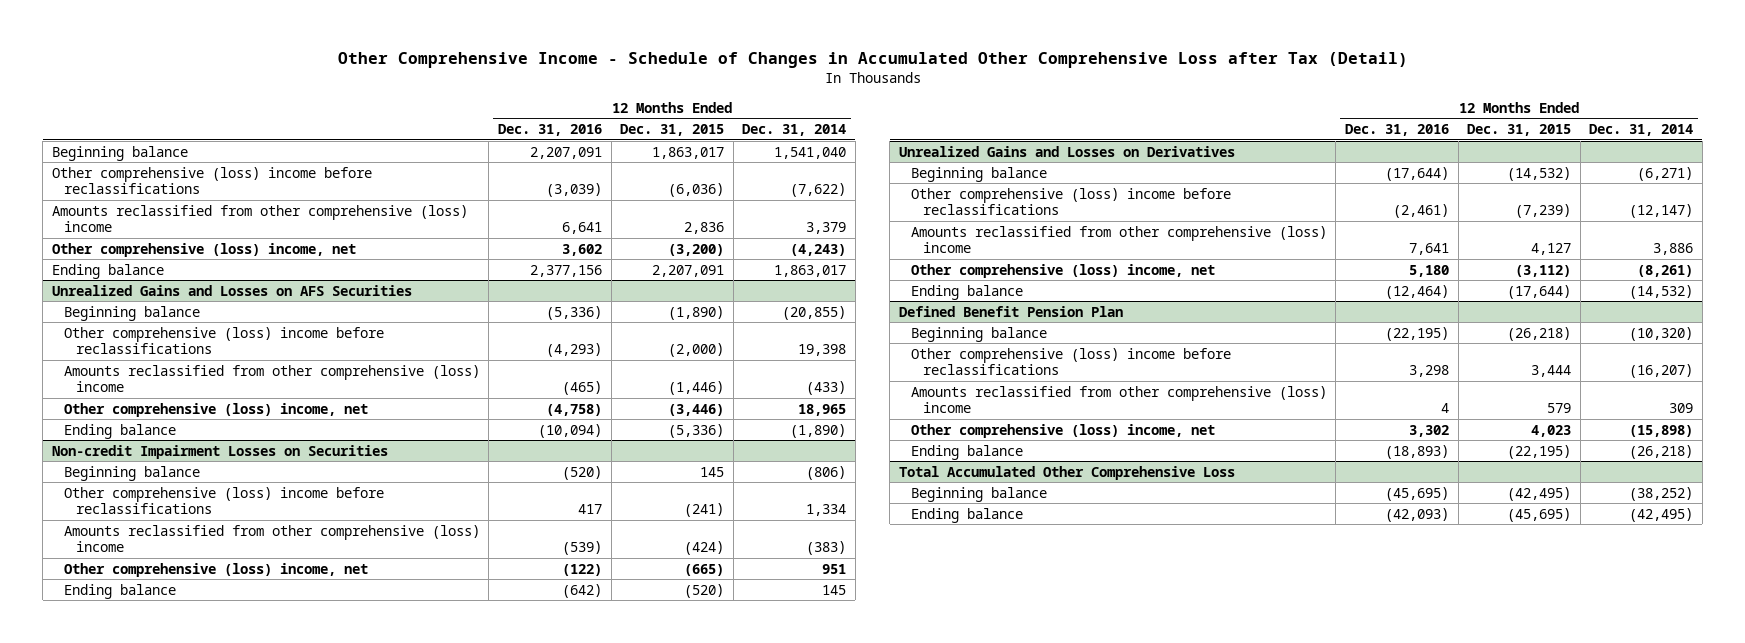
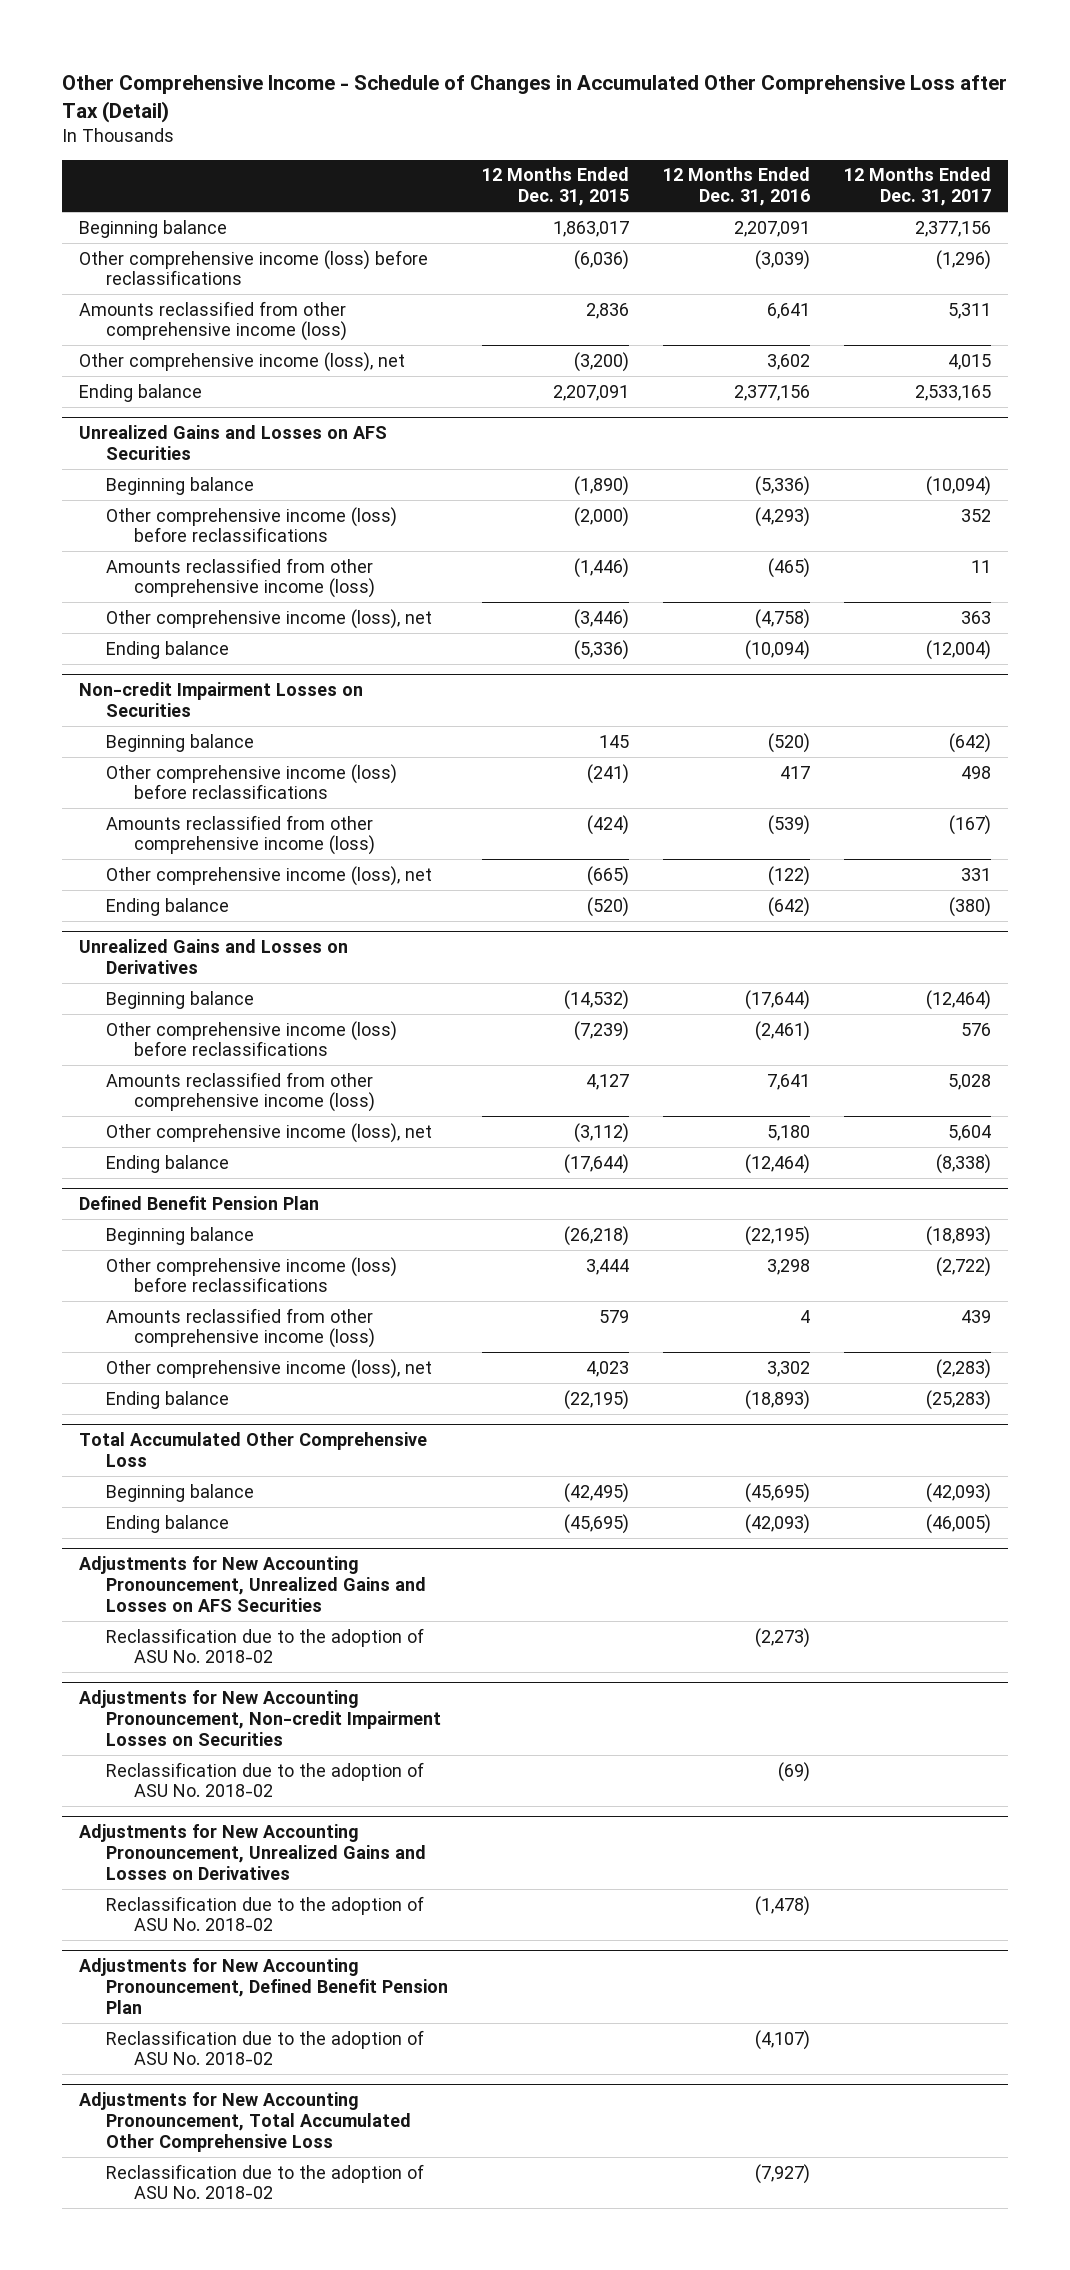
[742,124,847,137] Dec. 31, 2014 -> none
none -> [844,167,992,207] 12 Months Ended Dec. 31, 2017
[51,166,372,195] Other comprehensive (loss) income before reclassifications -> [79,249,429,286] Other comprehensive income (loss) before reclassifications
[51,204,468,233] Amounts reclassified from other comprehensive (loss) income -> [79,300,348,342] Amounts reclassified from other comprehensive income (loss)
[51,242,356,257] Other comprehensive (loss) income, net -> [79,351,406,372] Other comprehensive income (loss), net
[63,326,384,355] Other comprehensive (loss) income before reclassifications -> [106,506,398,543] Other comprehensive income (loss) before reclassifications
[63,364,480,393] Amounts reclassified from other comprehensive (loss) income -> [106,557,375,599] Amounts reclassified from other comprehensive income (loss)
[63,402,368,417] Other comprehensive (loss) income, net -> [106,608,433,629] Other comprehensive income (loss), net
[63,486,384,515] Other comprehensive (loss) income before reclassifications -> [106,763,398,800] Other comprehensive income (loss) before reclassifications
[63,524,480,553] Amounts reclassified from other comprehensive (loss) income -> [106,814,375,856] Amounts reclassified from other comprehensive income (loss)
[63,562,368,577] Other comprehensive (loss) income, net -> [106,865,433,886] Other comprehensive income (loss), net
[910,187,1231,216] Other comprehensive (loss) income before reclassifications -> [106,1020,398,1057] Other comprehensive income (loss) before reclassifications
[910,225,1327,254] Amounts reclassified from other comprehensive (loss) income -> [106,1071,375,1113] Amounts reclassified from other comprehensive income (loss)
[910,263,1215,278] Other comprehensive (loss) income, net -> [106,1122,433,1143] Other comprehensive income (loss), net
[910,347,1231,376] Other comprehensive (loss) income before reclassifications -> [106,1256,398,1293] Other comprehensive income (loss) before reclassifications
[910,385,1327,414] Amounts reclassified from other comprehensive (loss) income -> [106,1307,375,1349] Amounts reclassified from other comprehensive income (loss)
[910,423,1215,438] Other comprehensive (loss) income, net -> [106,1358,433,1379] Other comprehensive income (loss), net
none -> [79,1556,427,1612] Adjustments for New Accounting Pronouncement, Unrealized Gains and Losses on AFS Securities
none -> [106,1627,425,1664] Reclassification due to the adoption of ASU No. 2018-02
none -> [79,1690,442,1746] Adjustments for New Accounting Pronouncement, Non-credit Impairment Losses on Securities
none -> [106,1761,425,1798] Reclassification due to the adoption of ASU No. 2018-02
none -> [79,1824,427,1880] Adjustments for New Accounting Pronouncement, Unrealized Gains and Losses on Derivatives
none -> [106,1895,425,1932] Reclassification due to the adoption of ASU No. 2018-02
none -> [79,1958,449,2014] Adjustments for New Accounting Pronouncement, Defined Benefit Pension Plan
none -> [106,2029,425,2066] Reclassification due to the adoption of ASU No. 2018-02
none -> [79,2092,412,2152] Adjustments for New Accounting Pronouncement, Total Accumulated Other Comprehensive Loss
none -> [106,2163,425,2200] Reclassification due to the adoption of ASU No. 2018-02

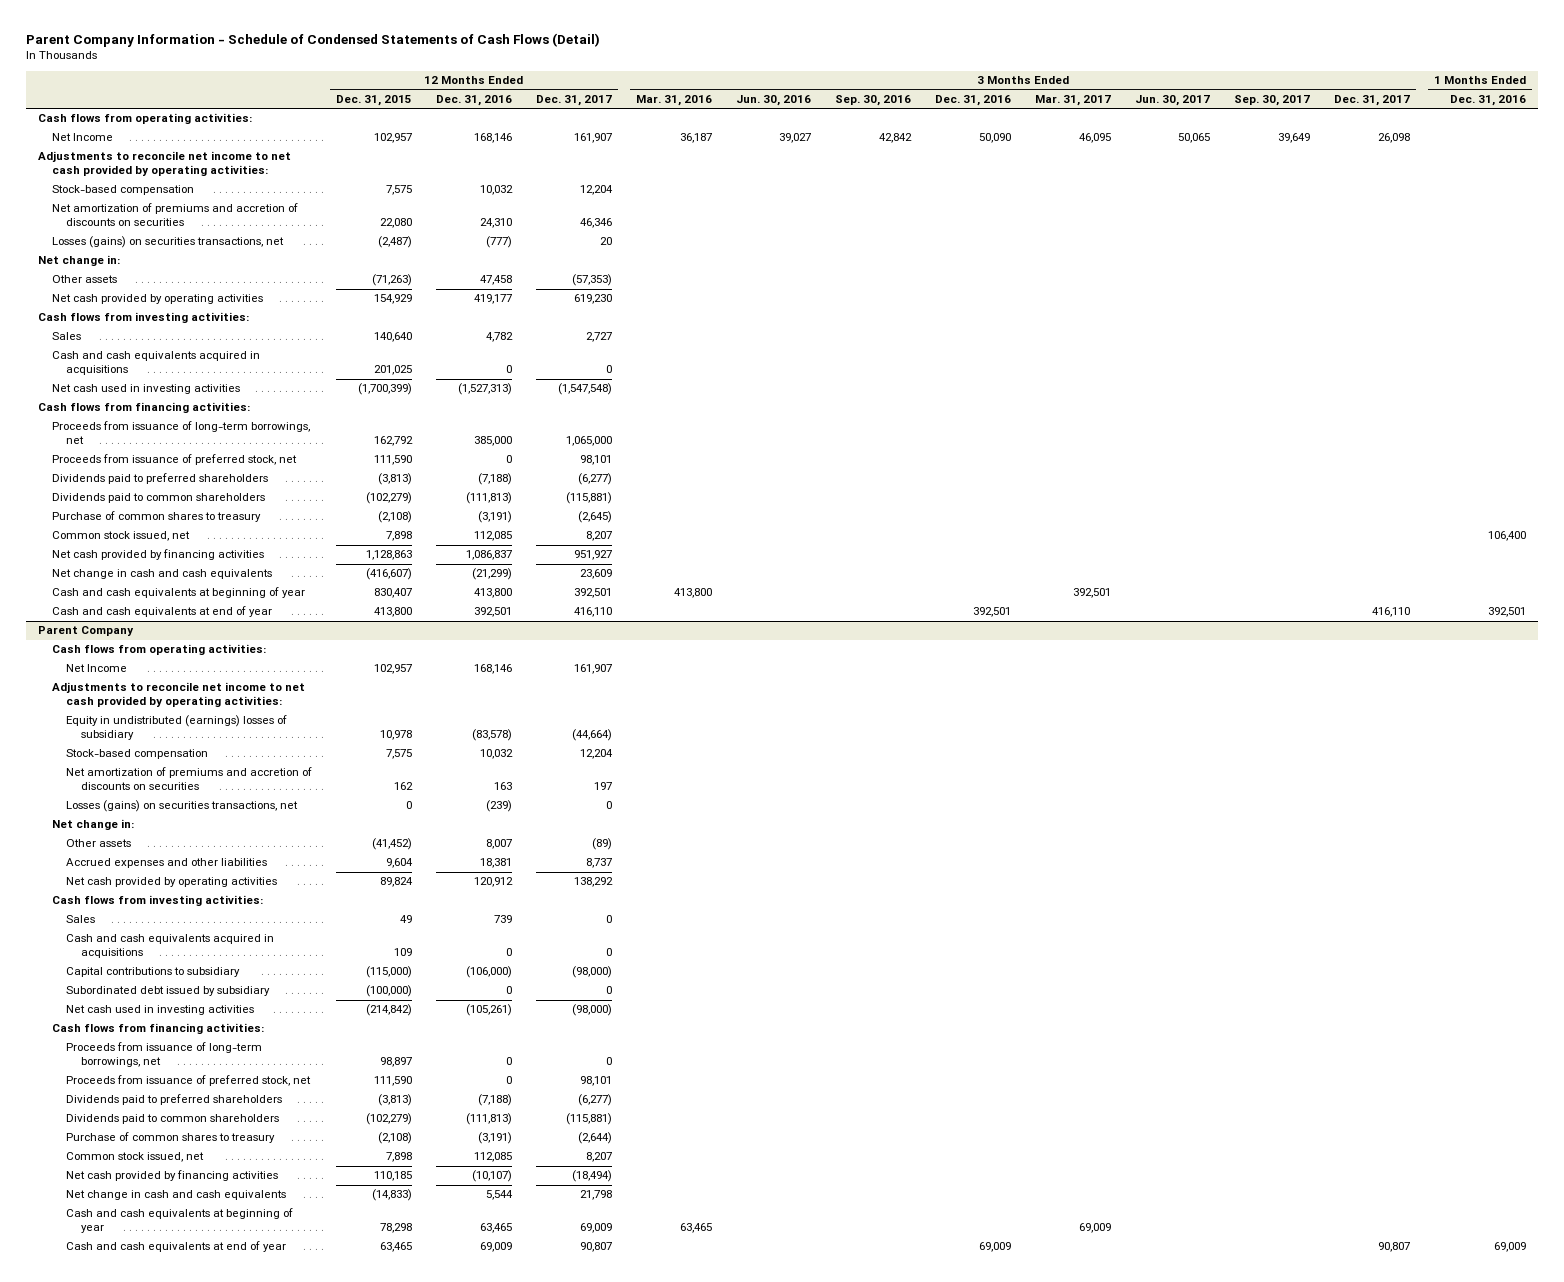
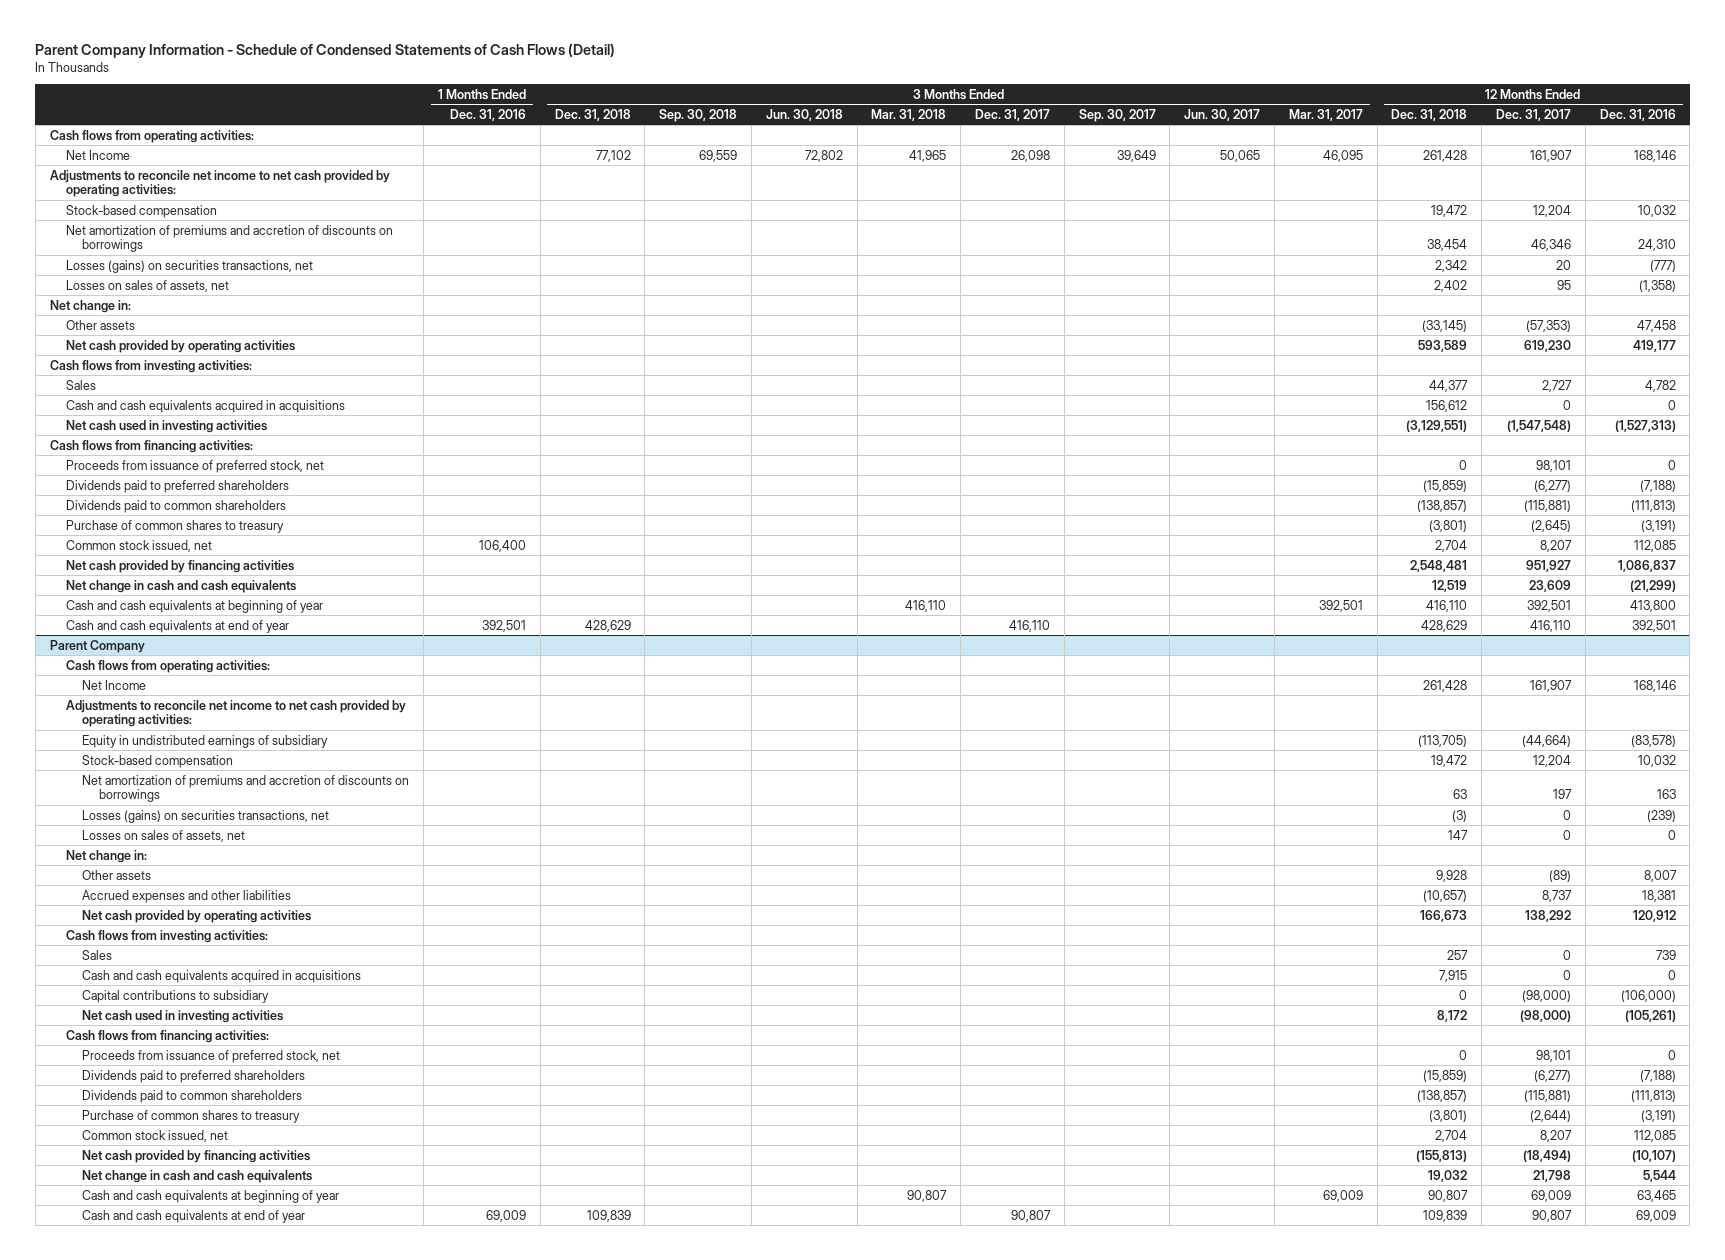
[336,95,413,107] Dec. 31, 2015 -> none
[636,95,713,107] Mar. 31, 2016 -> none
[736,95,812,107] Jun. 30, 2016 -> none
[835,95,912,107] Sep. 30, 2016 -> none
[935,95,1012,107] Dec. 31, 2016 -> none
none -> [554,109,631,122] Dec. 31, 2018
none -> [659,109,738,123] Sep. 30, 2018
none -> [765,109,843,122] Jun. 30, 2018
none -> [871,109,947,122] Mar. 31, 2018
none -> [1391,109,1468,122] Dec. 31, 2018
[52,203,299,227] Net amortization of premiums and accretion of discounts on securities -> [66,224,394,253] Net amortization of premiums and accretion of discounts on borrowings
none -> [66,279,230,292] Losses on sales of assets, net
[52,421,311,445] Proceeds from issuance of long-term borrowings, net -> none
[66,715,288,741] Equity in undistributed (earnings) losses of subsidiary -> [82,734,329,748] Equity in undistributed earnings of subsidiary
[66,767,313,791] Net amortization of premiums and accretion of discounts on securities -> [82,774,410,803] Net amortization of premiums and accretion of discounts on borrowings
none -> [82,829,246,842] Losses on sales of assets, net
[66,986,271,997] Subordinated debt issued by subsidiary -> none
[66,1042,263,1068] Proceeds from issuance of long-term borrowings, net -> none

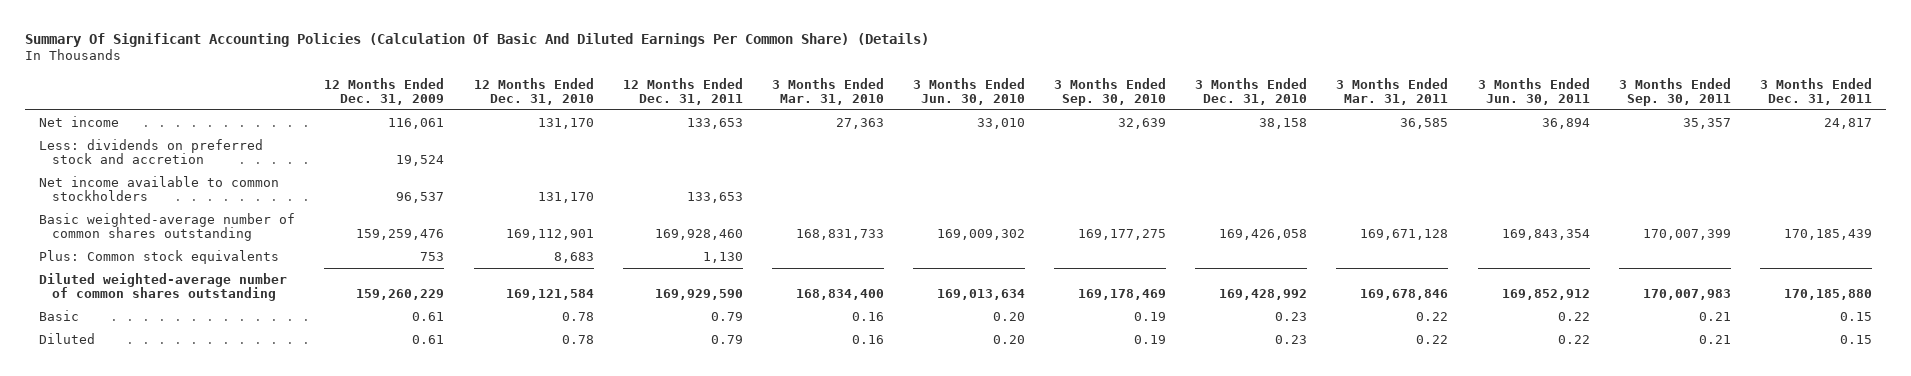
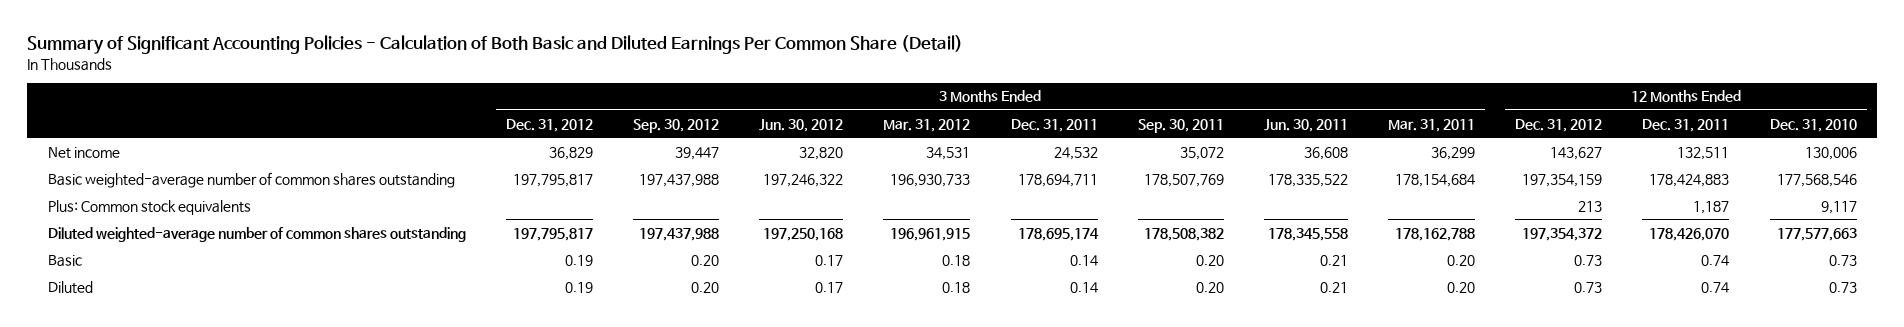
[24,32,929,47] Summary Of Significant Accounting Policies (Calculation Of Basic And Diluted Earnings Per Common Share) (Details) -> [27,35,964,55] Summary of Significant Accounting Policies - Calculation of Both Basic and Diluted Earnings Per Common Share (Detail)
[324,77,445,105] 12 Months Ended Dec. 31, 2009 -> none
[771,77,884,105] 3 Months Ended Mar. 31, 2010 -> none
[913,77,1026,105] 3 Months Ended Jun. 30, 2010 -> none
[1054,77,1167,106] 3 Months Ended Sep. 30, 2010 -> none
[1195,77,1308,105] 3 Months Ended Dec. 31, 2010 -> none
none -> [505,118,593,132] Dec. 31, 2012
none -> [632,118,719,133] Sep. 30, 2012
none -> [759,118,844,132] Jun. 30, 2012
none -> [883,118,971,132] Mar. 31, 2012
none -> [1515,118,1603,132] Dec. 31, 2012
[39,138,264,165] Less: dividends on preferred stock and accretion -> none
[39,175,280,202] Net income available to common stockholders -> none
[537,117,594,129] 131,170 -> [1804,146,1857,160] 130,006
[686,117,743,129] 133,653 -> [1677,146,1730,160] 132,511
[1400,117,1449,129] 36,585 -> [1431,146,1476,160] 36,299
[1541,117,1590,129] 36,894 -> [1303,146,1348,160] 36,608
[1682,117,1731,129] 35,357 -> [1179,146,1224,160] 35,072
[1823,117,1872,129] 24,817 -> [1053,146,1098,160] 24,532
[505,229,594,241] 169,112,901 -> [1776,173,1857,187] 177,568,546
[654,229,743,241] 169,928,460 -> [1649,173,1730,187] 178,424,883
[1360,229,1449,241] 169,671,128 -> [1395,173,1476,187] 178,154,684
[1501,229,1590,241] 169,843,354 -> [1267,173,1348,187] 178,335,522
[1642,229,1731,241] 170,007,399 -> [1143,173,1224,187] 178,507,769
[1783,229,1872,241] 170,185,439 -> [1017,173,1098,187] 178,694,711
[553,251,594,263] 8,683 -> [1820,200,1857,214] 9,117
[702,251,743,263] 1,130 -> [1693,200,1730,214] 1,187
[505,289,594,301] 169,121,584 -> [1776,227,1857,241] 177,577,663
[654,289,743,301] 169,929,590 -> [1649,227,1730,241] 178,426,070
[1360,289,1449,301] 169,678,846 -> [1395,227,1476,241] 178,162,788
[1501,289,1590,301] 169,852,912 -> [1267,227,1348,241] 178,345,558
[1642,289,1731,301] 170,007,983 -> [1143,227,1224,241] 178,508,382
[1783,289,1872,301] 170,185,880 -> [1017,227,1099,241] 178,695,174
[561,311,594,321] 0.78 -> [1828,254,1857,266] 0.73
[710,311,743,321] 0.79 -> [1701,254,1730,266] 0.74
[1416,311,1449,321] 0.22 -> [1447,254,1476,266] 0.20
[1557,311,1590,321] 0.22 -> [1319,254,1348,266] 0.21
[1698,311,1731,321] 0.21 -> [1195,254,1224,266] 0.20
[1839,311,1872,321] 0.15 -> [1069,254,1098,266] 0.14
[561,334,594,344] 0.78 -> [1828,281,1857,293] 0.73
[710,334,743,344] 0.79 -> [1701,281,1730,293] 0.74
[1416,334,1449,344] 0.22 -> [1447,281,1476,293] 0.20
[1557,334,1590,344] 0.22 -> [1319,281,1348,293] 0.21
[1698,334,1731,344] 0.21 -> [1195,281,1224,293] 0.20
[1839,334,1872,344] 0.15 -> [1069,281,1098,293] 0.14

